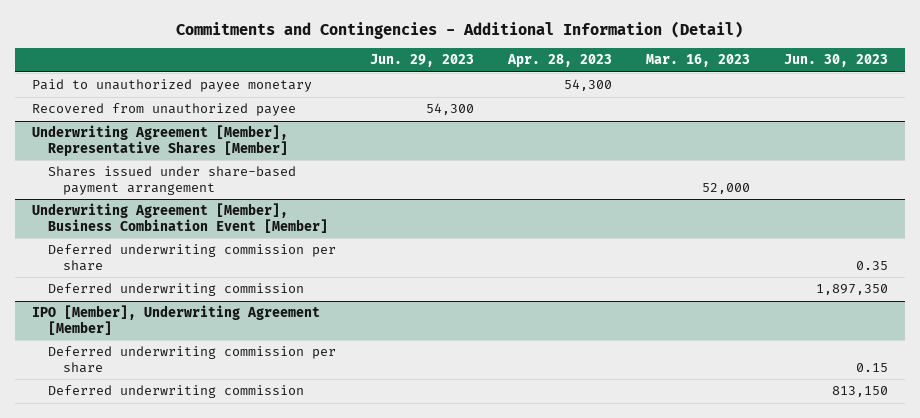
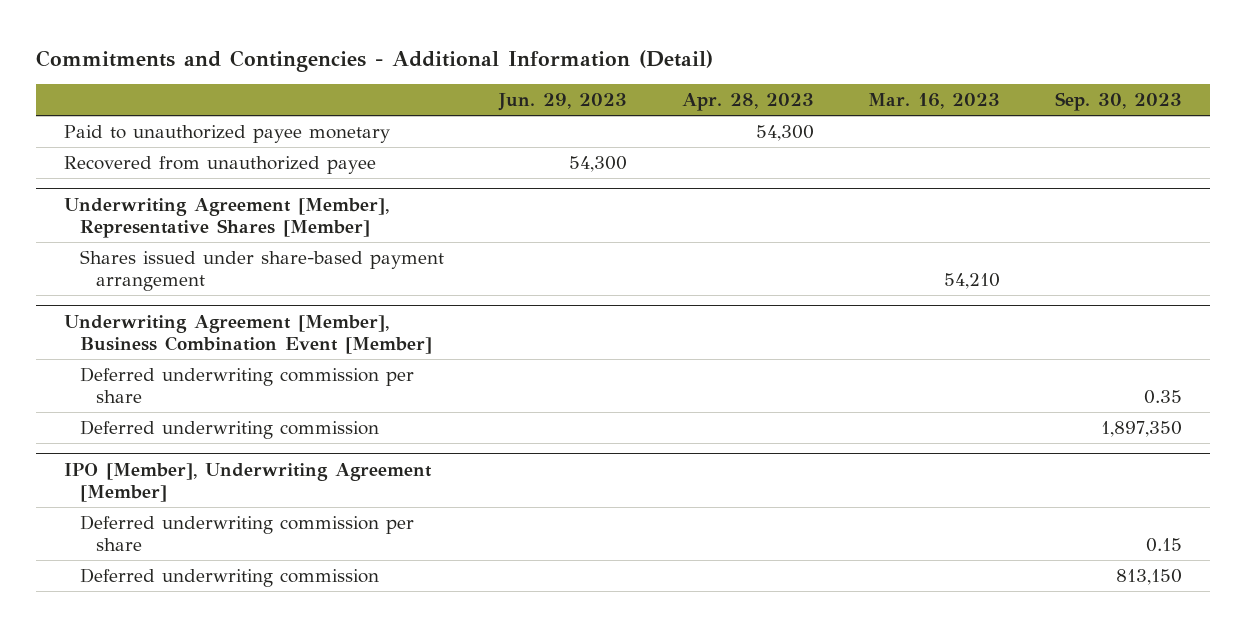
[783,54,888,68] Jun. 30, 2023 -> none
none -> [1055,92,1183,112] Sep. 30, 2023
[701,182,750,194] 52,000 -> [944,272,1001,289] 54,210

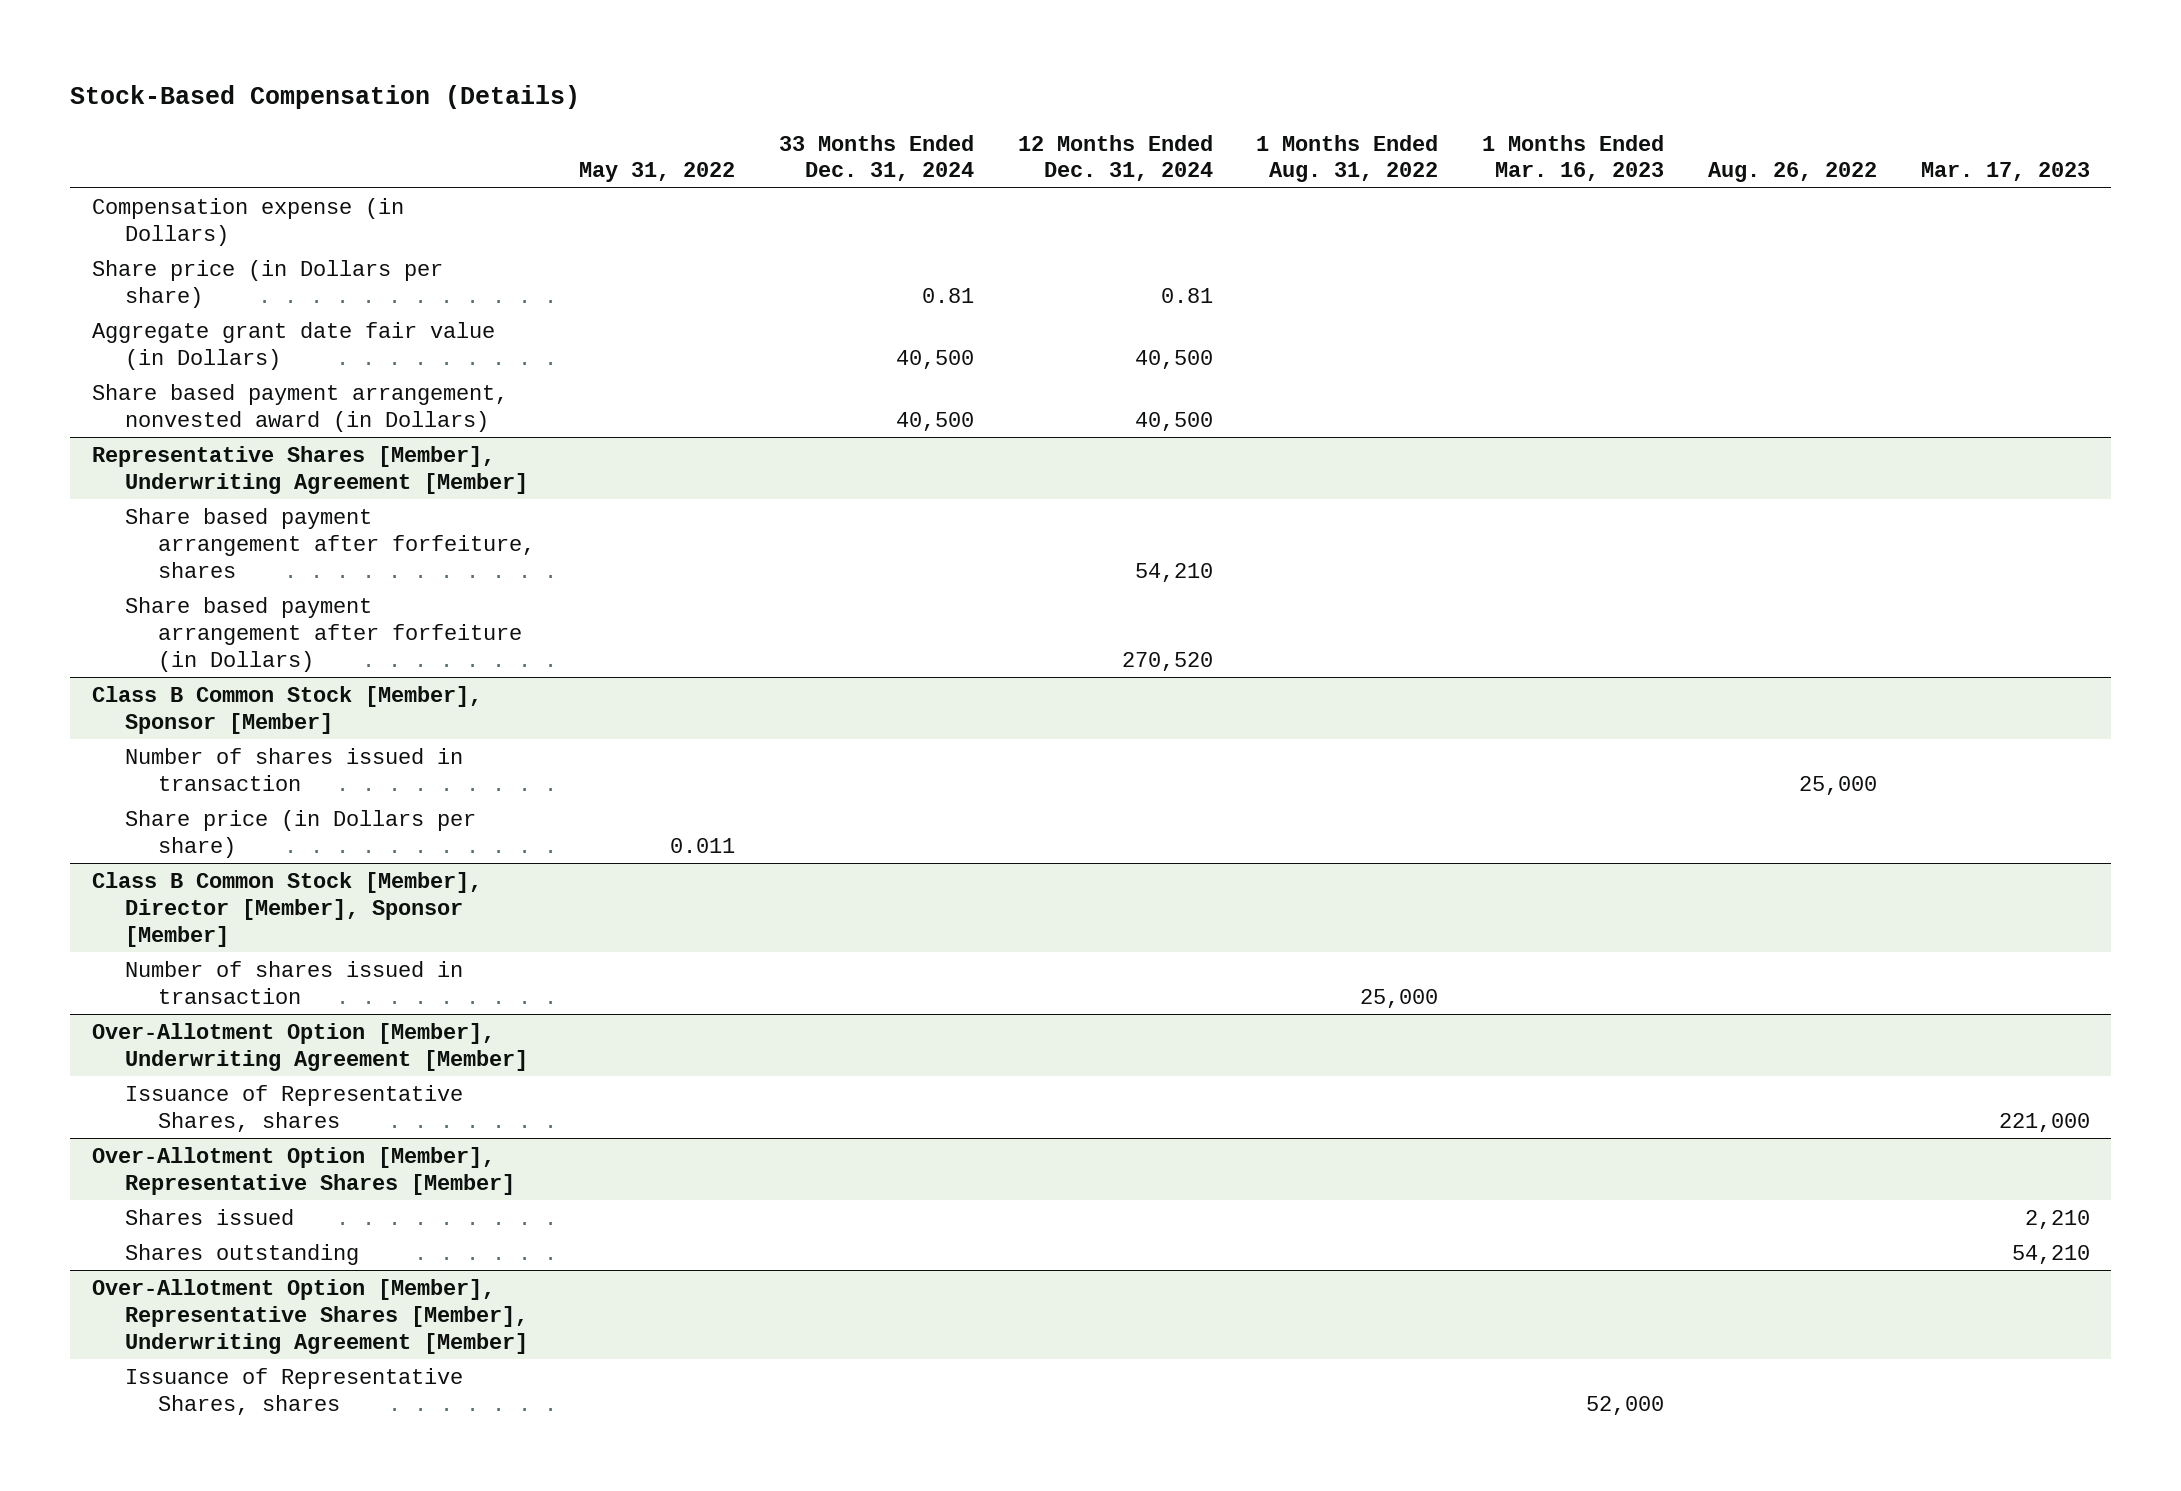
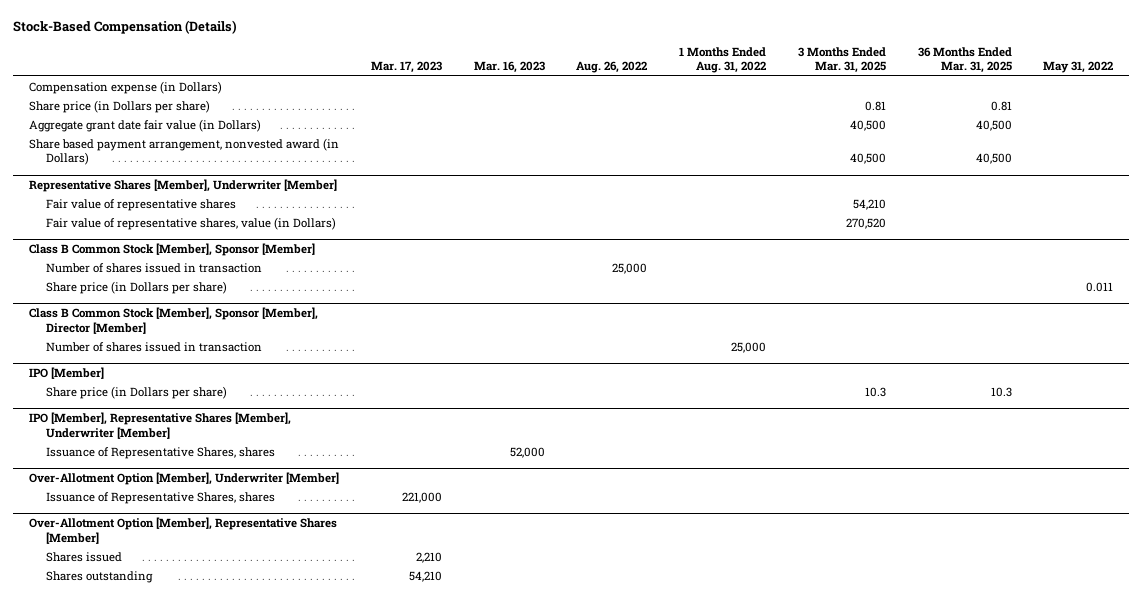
[778,134,974,182] 33 Months Ended Dec. 31, 2024 -> none
[1017,134,1213,182] 12 Months Ended Dec. 31, 2024 -> none
[1482,134,1665,182] 1 Months Ended Mar. 16, 2023 -> none
none -> [473,61,545,74] Mar. 16, 2023
none -> [797,46,886,74] 3 Months Ended Mar. 31, 2025
none -> [917,46,1012,74] 36 Months Ended Mar. 31, 2025
[91,445,529,494] Representative Shares [Member], Underwriting Agreement [Member] -> none
[125,507,536,578] Share based payment arrangement after forfeiture, shares -> none
[125,596,523,672] Share based payment arrangement after forfeiture (in Dollars) -> none
none -> [29,178,338,192] Representative Shares [Member], Underwriter [Member]
none -> [46,198,237,211] Fair value of representative shares
none -> [46,216,337,230] Fair value of representative shares, value (in Dollars)
[91,871,482,947] Class B Common Stock [Member], Director [Member], Sponsor [Member] -> [29,306,319,334] Class B Common Stock [Member], Sponsor [Member], Director [Member]
none -> [29,366,105,379] IPO [Member]
none -> [46,385,228,399] Share price (in Dollars per share)
none -> [29,411,292,439] IPO [Member], Representative Shares [Member], Underwriter [Member]
none -> [46,446,276,459] Issuance of Representative Shares, shares
[91,1022,529,1071] Over-Allotment Option [Member], Underwriting Agreement [Member] -> [29,471,340,485] Over-Allotment Option [Member], Underwriter [Member]
[91,1278,529,1354] Over-Allotment Option [Member], Representative Shares [Member], Underwriting Agreement [Member] -> none
[125,1367,464,1415] Issuance of Representative Shares, shares -> none

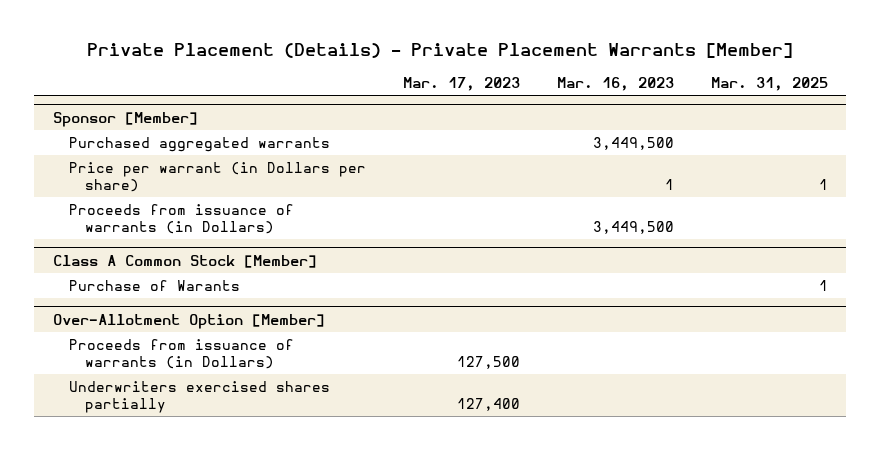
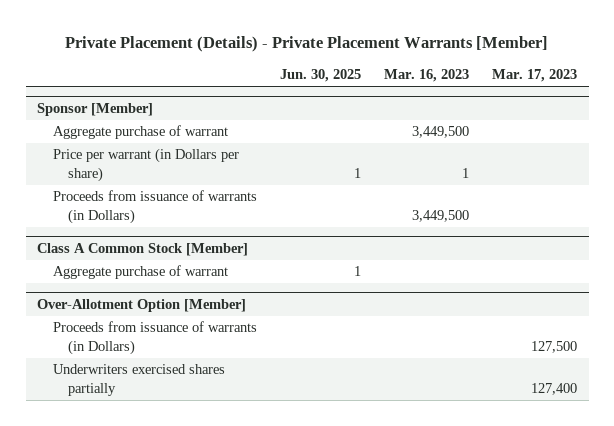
[710,77,828,92] Mar. 31, 2025 -> none
none -> [279,69,361,83] Jun. 30, 2025
[69,136,331,152] Purchased aggregated warrants -> [52,125,228,140] Aggregate purchase of warrant
[69,279,241,291] Purchase of Warants -> none
none -> [52,265,228,280] Aggregate purchase of warrant

